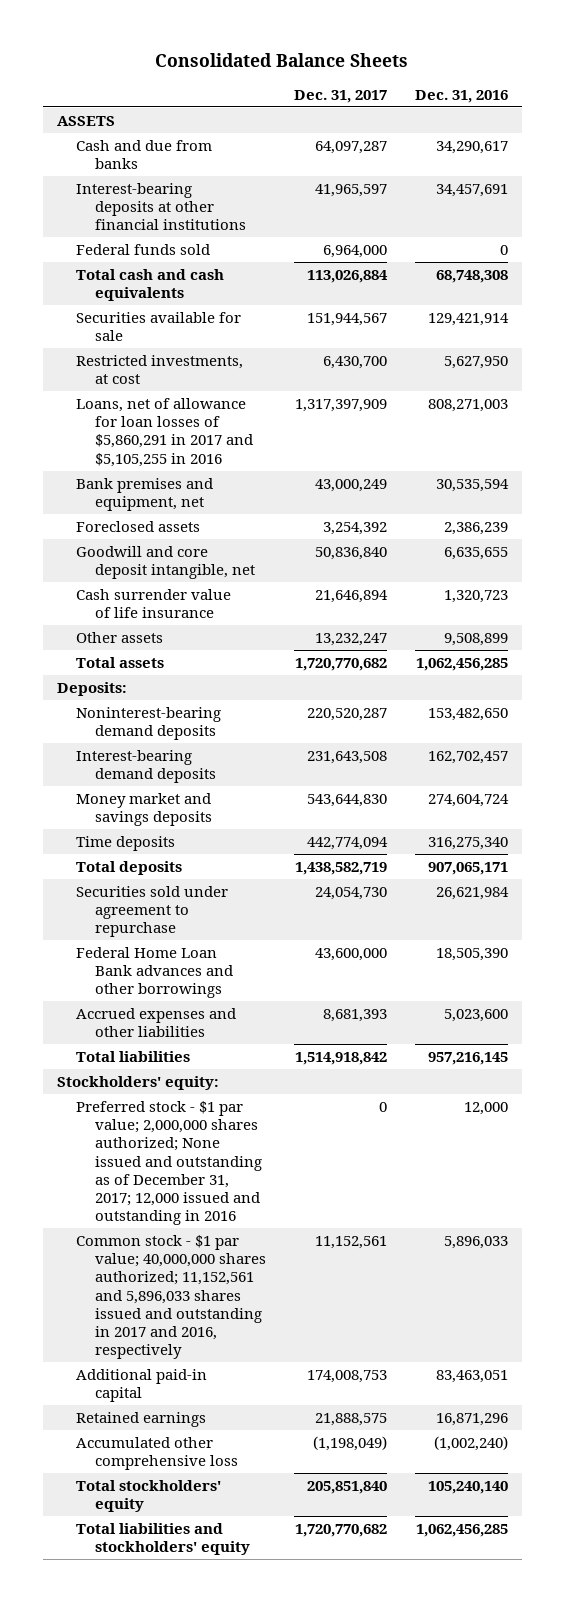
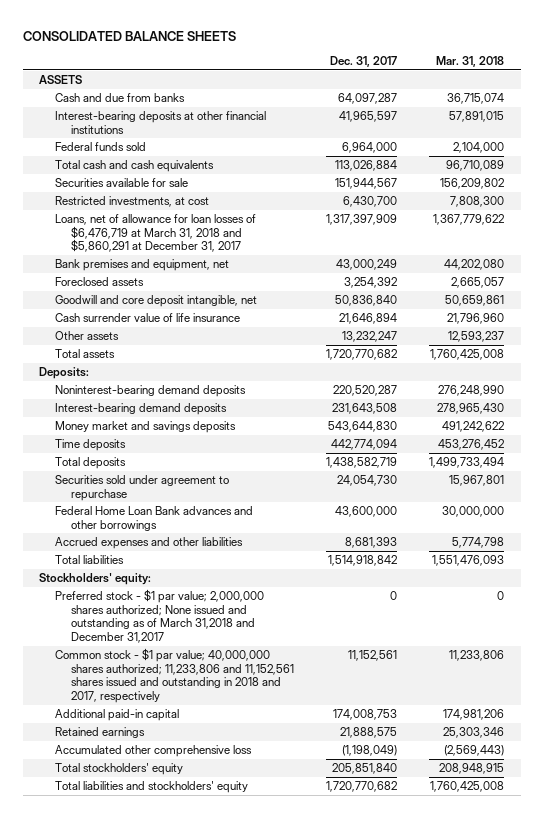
[155,52,409,67] Consolidated Balance Sheets -> [23,30,237,41] CONSOLIDATED BALANCE SHEETS
[414,89,508,103] Dec. 31, 2016 -> none
none -> [436,56,505,68] Mar. 31, 2018
[75,397,253,467] Loans, net of allowance for loan losses of $5,860,291 in 2017 and $5,105,255 in 2016 -> [54,214,256,253] Loans, net of allowance for loan losses of $6,476,719 at March 31, 2018 and $5,860,291 at December 31, 2017
[75,1100,262,1226] Preferred stock - $1 par value; 2,000,000 shares authorized; None issued and outstanding as of December 31, 2017; 12,000 issued and outstanding in 2016 -> [54,589,264,643] Preferred stock - $1 par value; 2,000,000 shares authorized; None issued and outstanding as of March 31,2018 and December 31,2017
[75,1234,266,1360] Common stock - $1 par value; 40,000,000 shares authorized; 11,152,561 and 5,896,033 shares issued and outstanding in 2017 and 2016, respectively -> [54,648,294,703] Common stock - $1 par value; 40,000,000 shares authorized; 11,233,806 and 11,152,561 shares issued and outstanding in 2018 and 2017, respectively

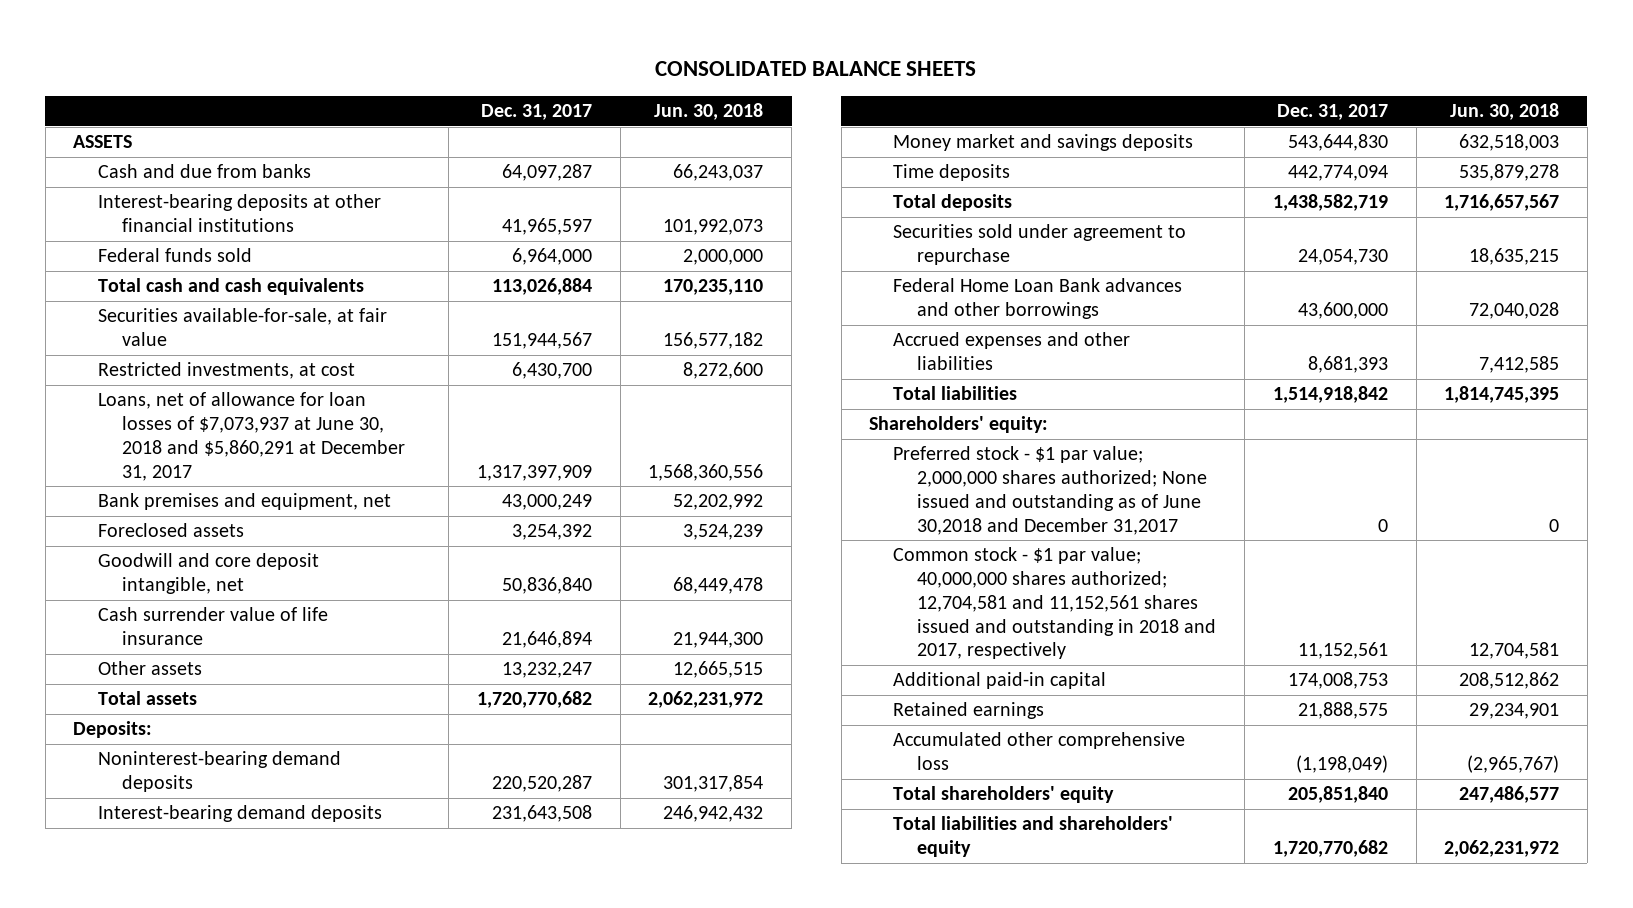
[436,56,505,68] Mar. 31, 2018 -> none
none -> [654,103,764,121] Jun. 30, 2018
[54,178,188,188] Securities available for sale -> [97,308,387,347] Securities available-for-sale, at fair value
[54,214,256,253] Loans, net of allowance for loan losses of $6,476,719 at March 31, 2018 and $5,860,291 at December 31, 2017 -> [97,392,405,481] Loans, net of allowance for loan losses of $7,073,937 at June 30, 2018 and $5,860,291 at December 31, 2017
[39,573,152,586] Stockholders' equity: -> [869,416,1049,434] Shareholders' equity:
[54,589,264,643] Preferred stock - $1 par value; 2,000,000 shares authorized; None issued and outstanding as of March 31,2018 and December 31,2017 -> [893,446,1208,535] Preferred stock - $1 par value; 2,000,000 shares authorized; None issued and outstanding as of June 30,2018 and December 31,2017
[54,648,294,703] Common stock - $1 par value; 40,000,000 shares authorized; 11,233,806 and 11,152,561 shares issued and outstanding in 2018 and 2017, respectively -> [893,547,1217,660] Common stock - $1 par value; 40,000,000 shares authorized; 12,704,581 and 11,152,561 shares issued and outstanding in 2018 and 2017, respectively
[54,763,183,776] Total stockholders' equity -> [893,786,1115,804] Total shareholders' equity
[54,781,248,794] Total liabilities and stockholders' equity -> [893,816,1174,858] Total liabilities and shareholders' equity

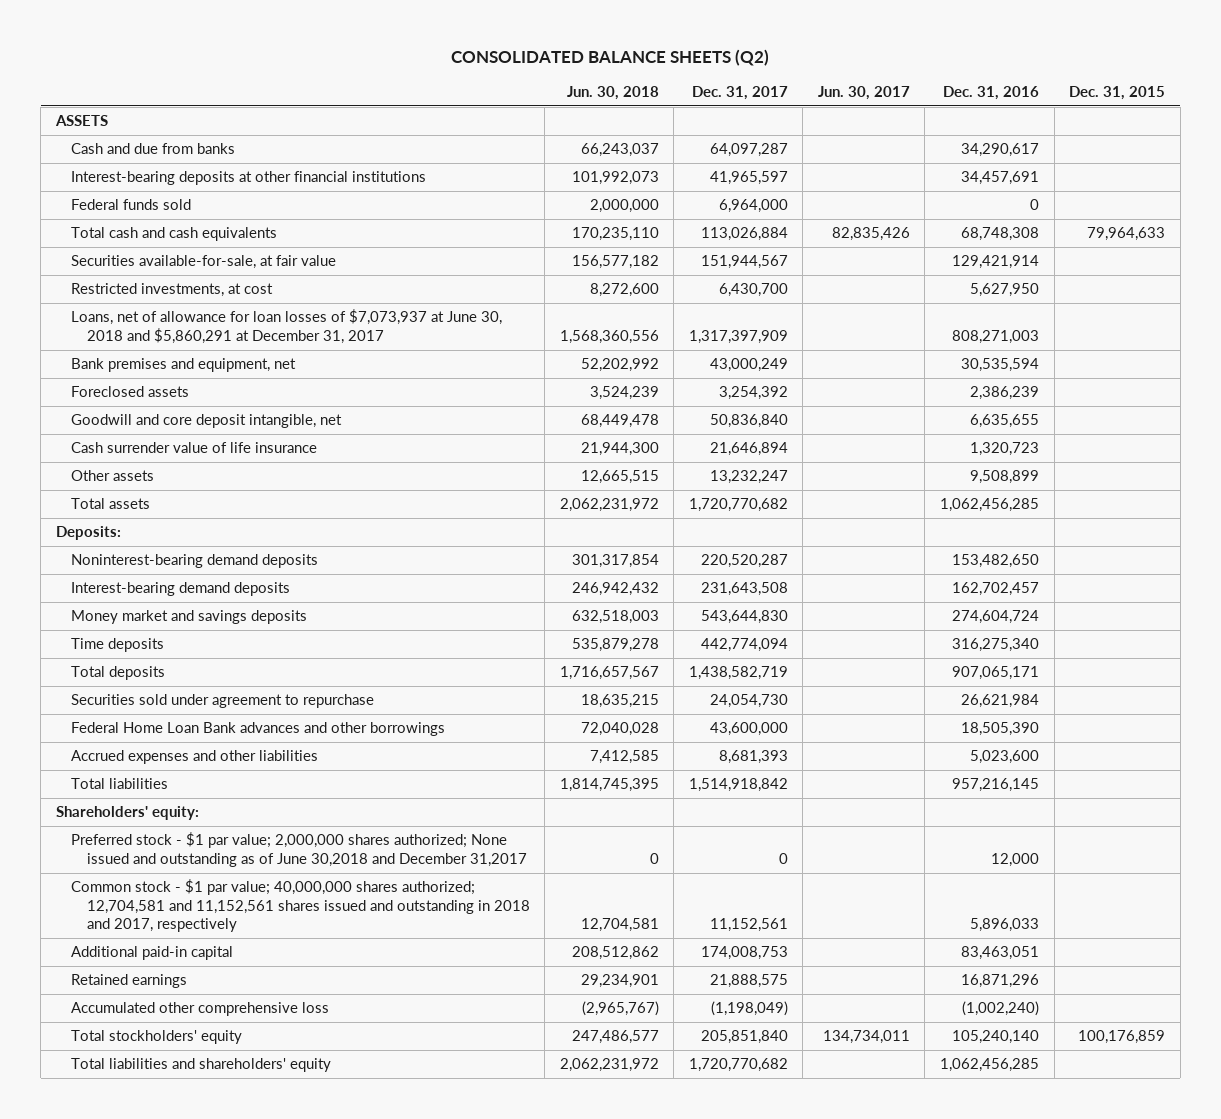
[655,60,977,76] CONSOLIDATED BALANCE SHEETS -> [451,49,770,67] CONSOLIDATED BALANCE SHEETS (Q2)
none -> [817,85,910,100] Jun. 30, 2017
none -> [943,85,1040,100] Dec. 31, 2016
none -> [1069,85,1166,100] Dec. 31, 2015
[893,786,1115,804] Total shareholders' equity -> [71,1030,243,1045] Total stockholders' equity

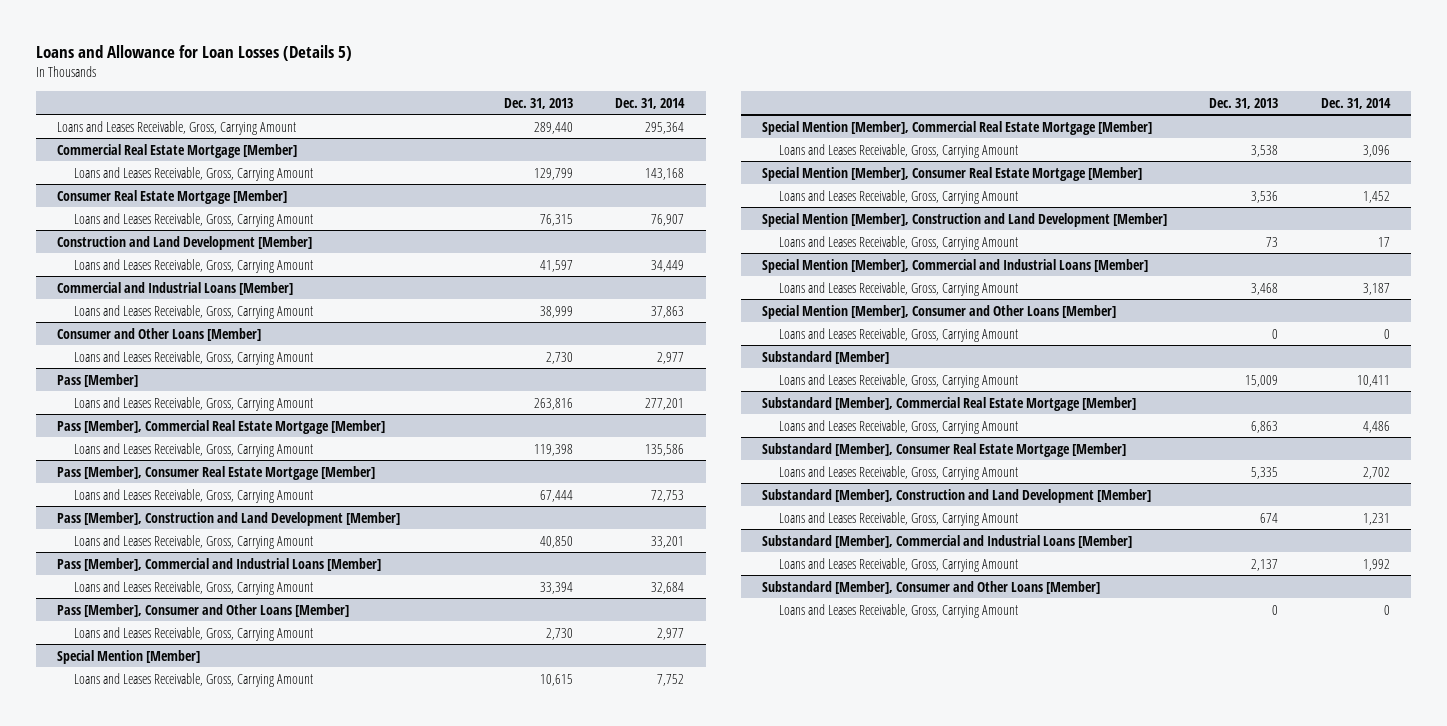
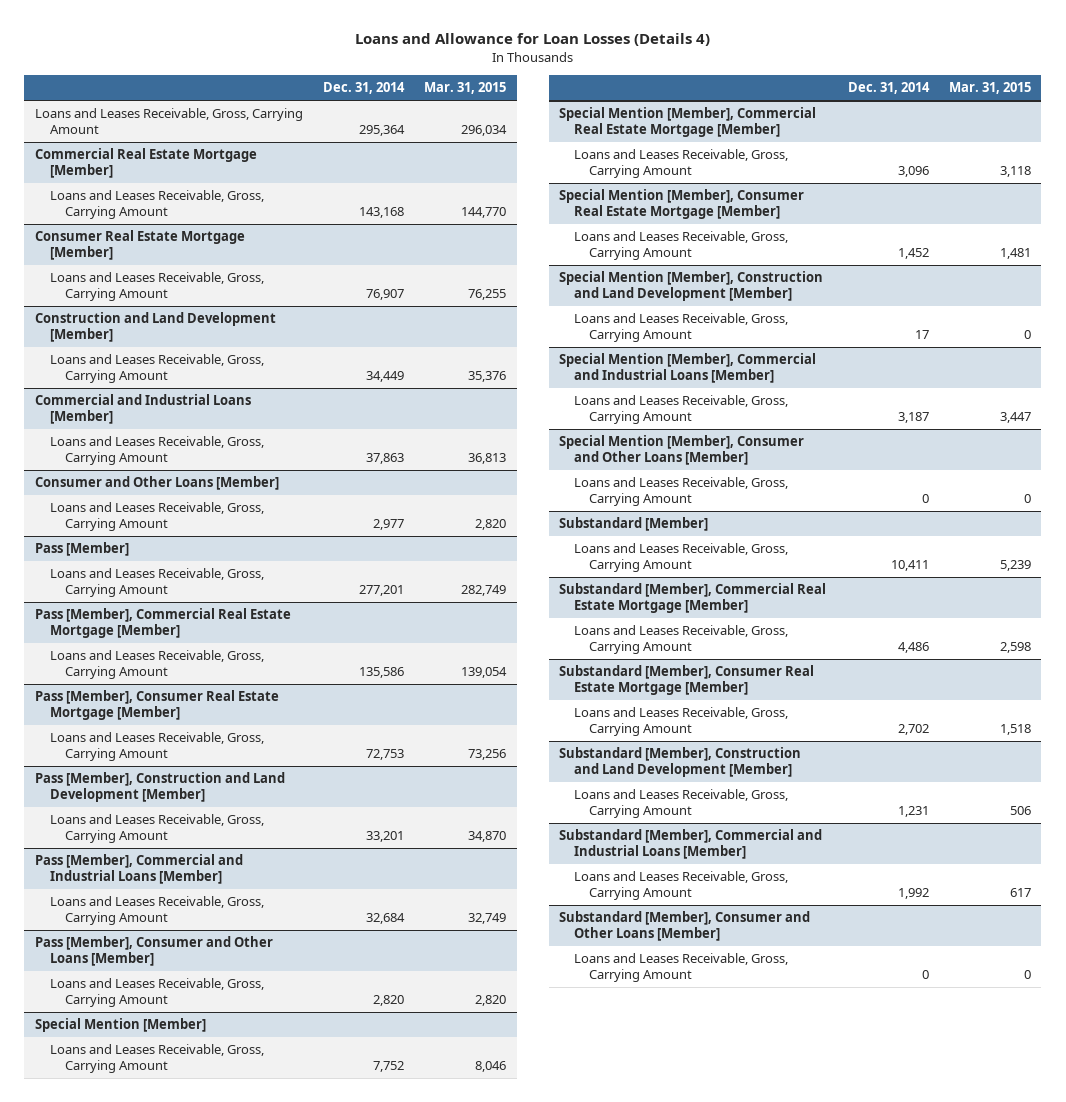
[35,44,352,61] Loans and Allowance for Loan Losses (Details 5) -> [354,33,710,47] Loans and Allowance for Loan Losses (Details 4)
[504,97,574,109] Dec. 31, 2013 -> none
none -> [424,82,507,95] Mar. 31, 2015
[657,627,685,640] 2,977 -> [373,995,405,1007] 2,820

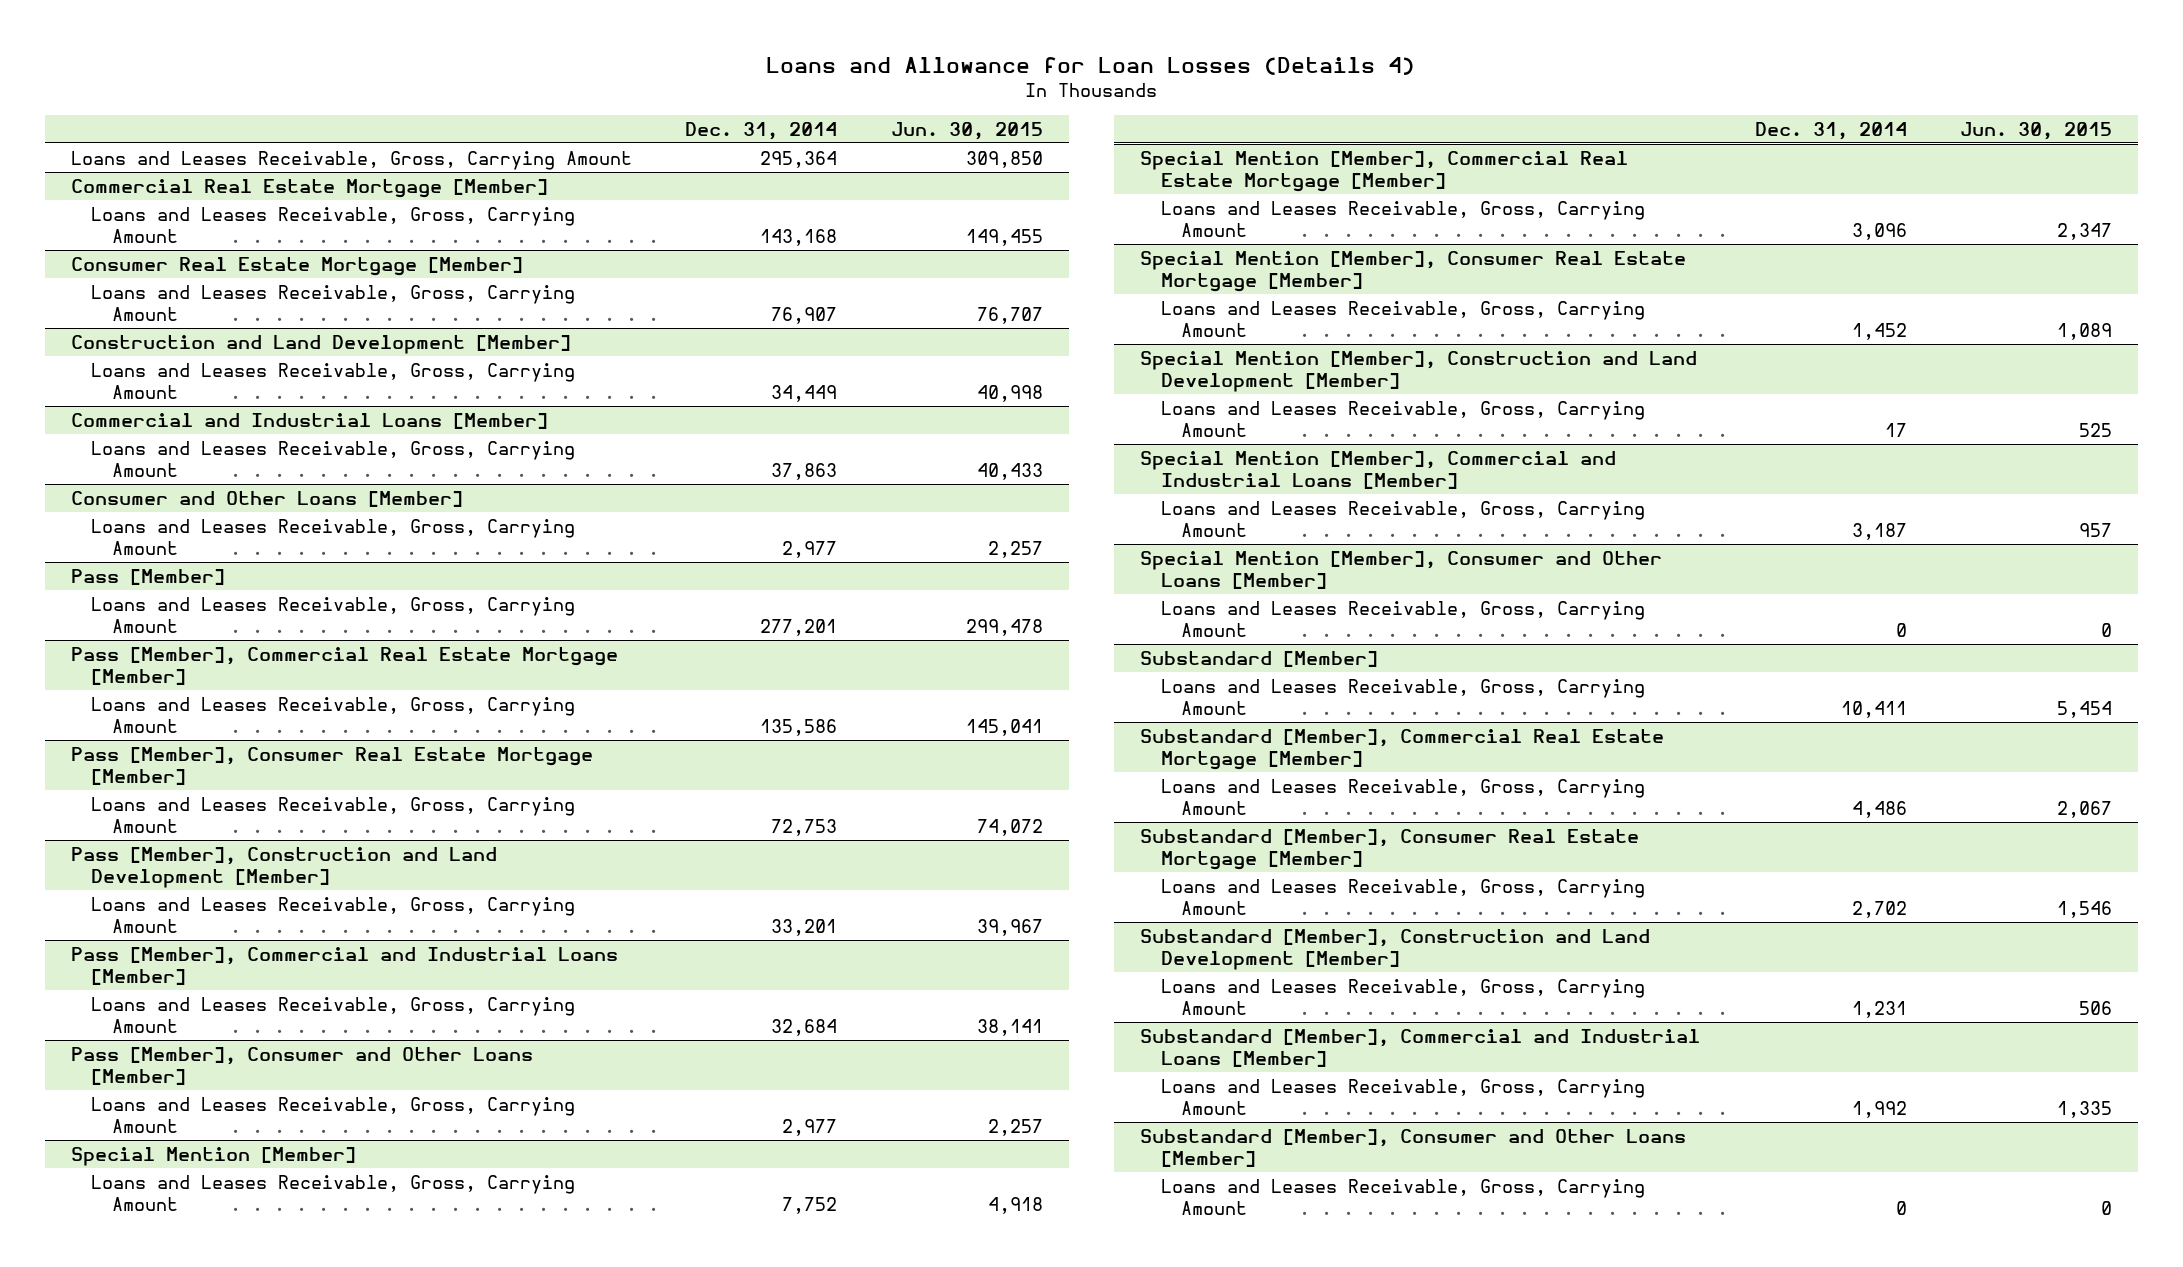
[424,82,507,95] Mar. 31, 2015 -> none
none -> [890,121,1043,140] Jun. 30, 2015
[373,995,405,1007] 2,820 -> [782,1118,838,1136] 2,977

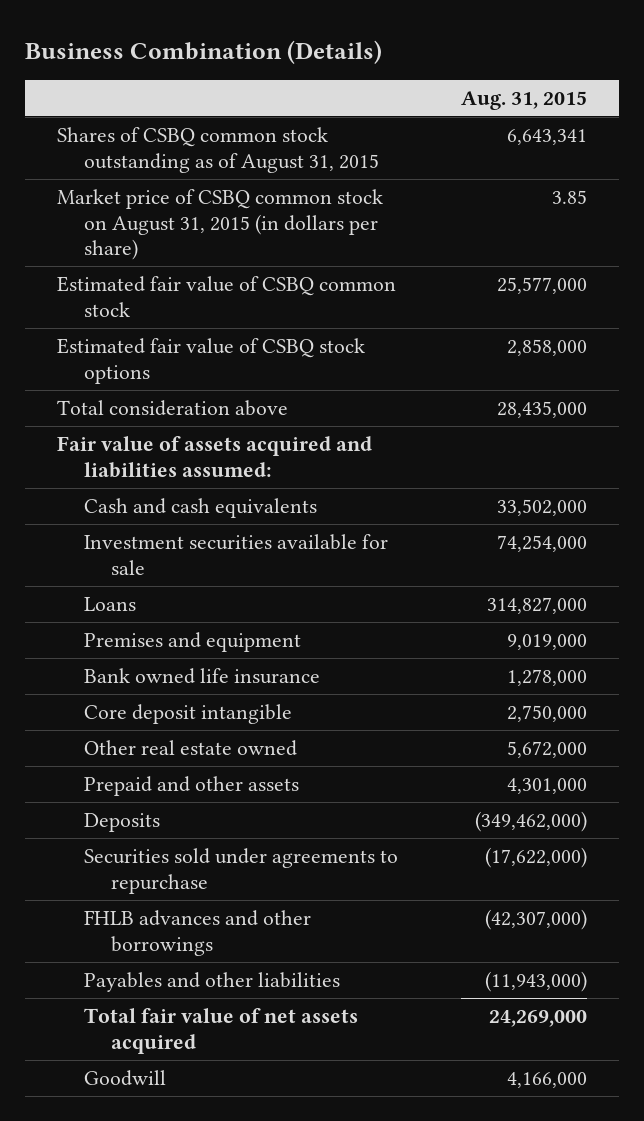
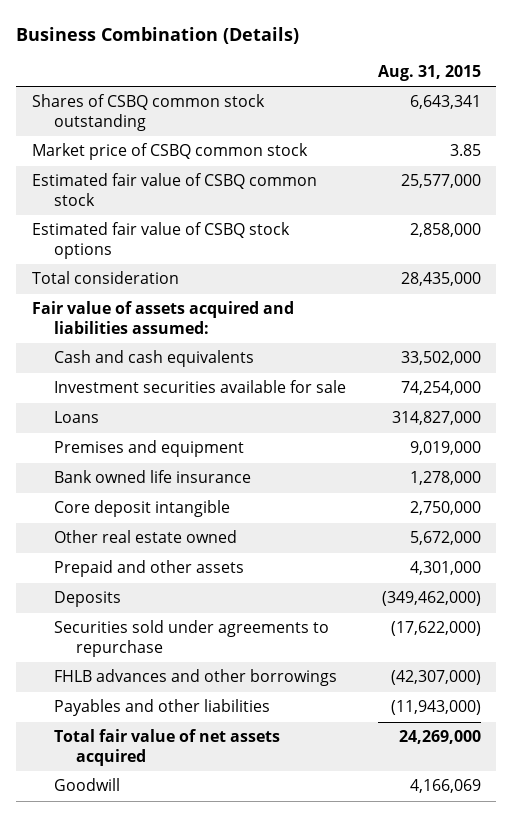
[56,126,380,173] Shares of CSBQ common stock outstanding as of August 31, 2015 -> [32,94,266,132] Shares of CSBQ common stock outstanding
[56,188,383,261] Market price of CSBQ common stock on August 31, 2015 (in dollars per share) -> [32,143,309,161] Market price of CSBQ common stock
[56,399,288,416] Total consideration above -> [32,271,180,285] Total consideration
[507,1071,588,1088] 4,166,000 -> [409,779,481,794] 4,166,069

